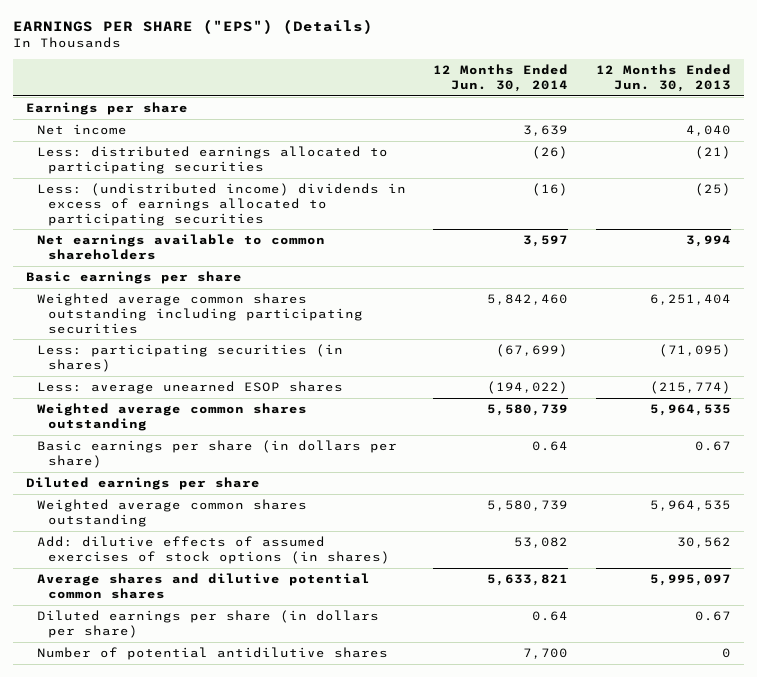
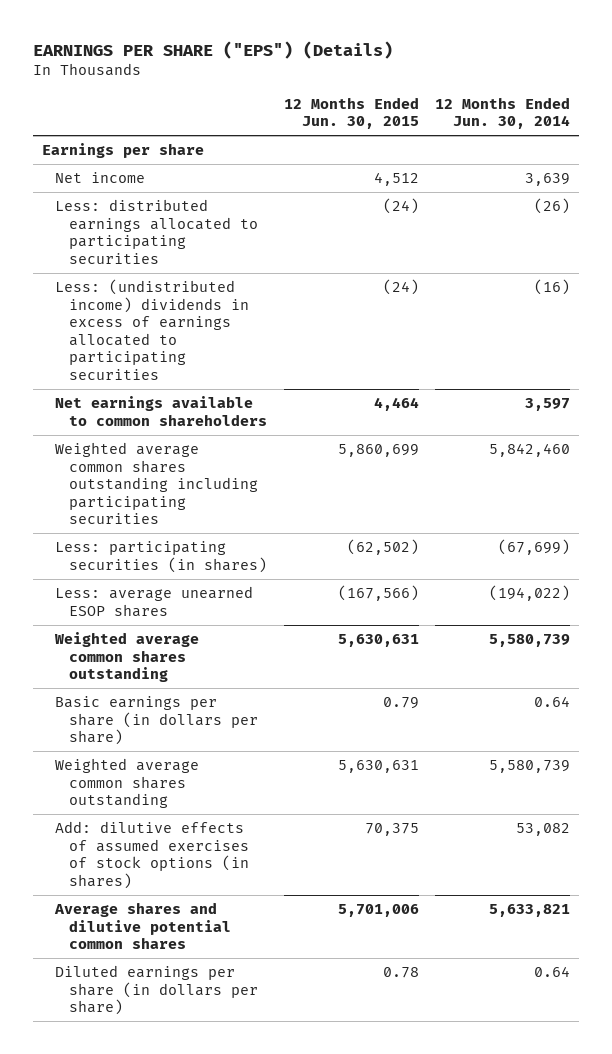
[595,64,731,93] 12 Months Ended Jun. 30, 2013 -> none
none -> [283,96,419,130] 12 Months Ended Jun. 30, 2015
[26,271,243,285] Basic earnings per share -> none
[26,477,261,491] Diluted earnings per share -> none
[37,647,389,661] Number of potential antidilutive shares -> none

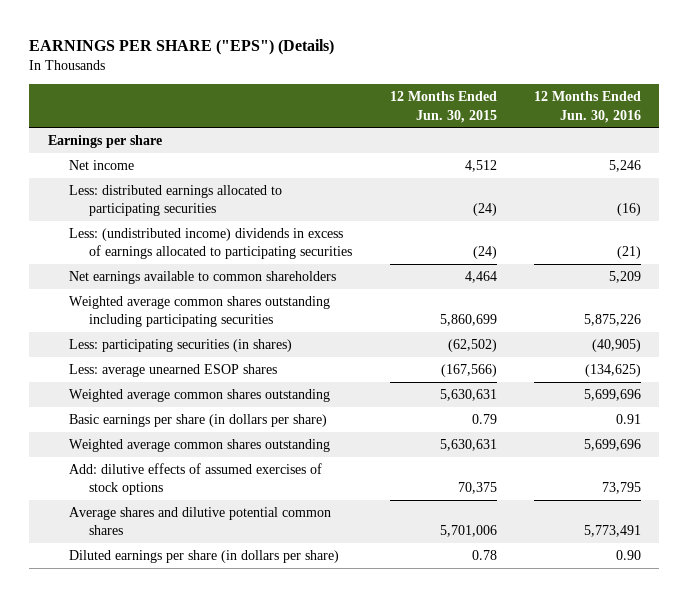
[435,96,571,130] 12 Months Ended Jun. 30, 2014 -> none
none -> [533,91,641,123] 12 Months Ended Jun. 30, 2016
[55,821,250,889] Add: dilutive effects of assumed exercises of stock options (in shares) -> [68,462,322,496] Add: dilutive effects of assumed exercises of stock options

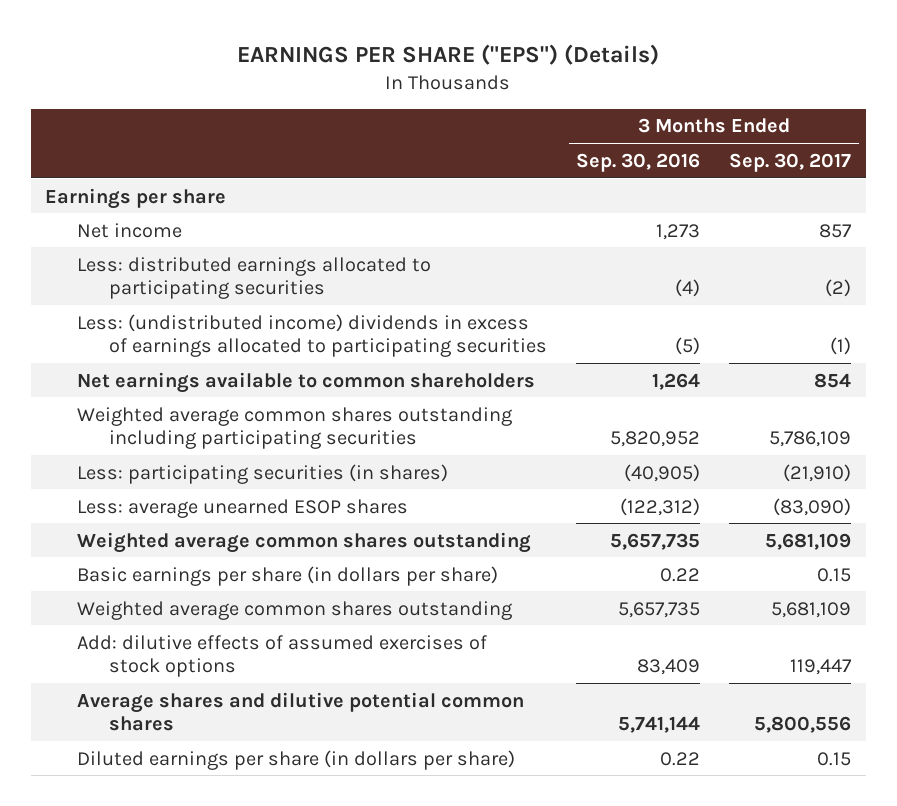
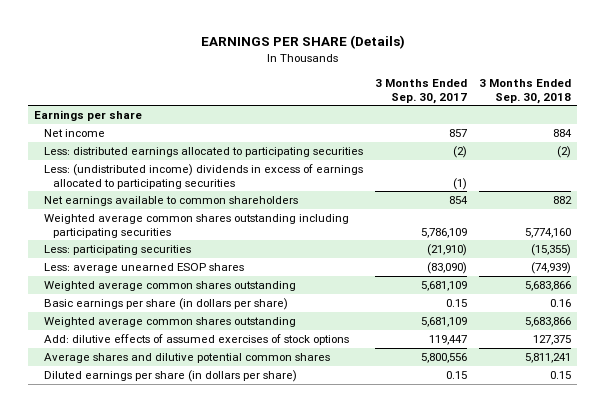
[237,43,660,65] EARNINGS PER SHARE ("EPS") (Details) -> [200,35,405,50] EARNINGS PER SHARE (Details)
[575,152,700,172] Sep. 30, 2016 -> none
none -> [478,78,571,104] 3 Months Ended Sep. 30, 2018
[76,463,448,484] Less: participating securities (in shares) -> [43,244,191,255] Less: participating securities

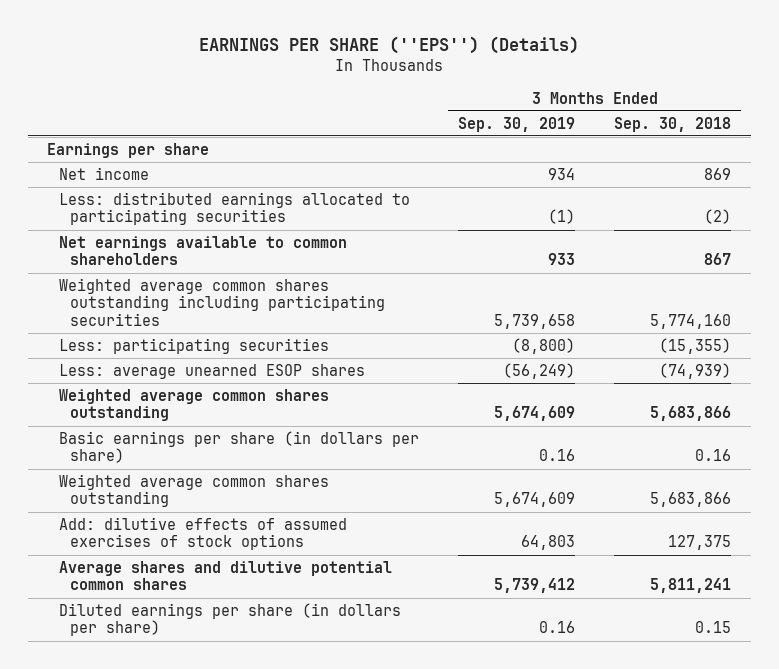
[200,35,405,50] EARNINGS PER SHARE (Details) -> [199,35,580,54] EARNINGS PER SHARE (''EPS'') (Details)
[374,78,467,104] 3 Months Ended Sep. 30, 2017 -> none
none -> [458,116,576,132] Sep. 30, 2019
[552,128,572,137] 884 -> [704,168,732,181] 869
[43,163,363,189] Less: (undistributed income) dividends in excess of earnings allocated to participating securities -> none
[552,195,572,204] 882 -> [704,253,732,266] 867

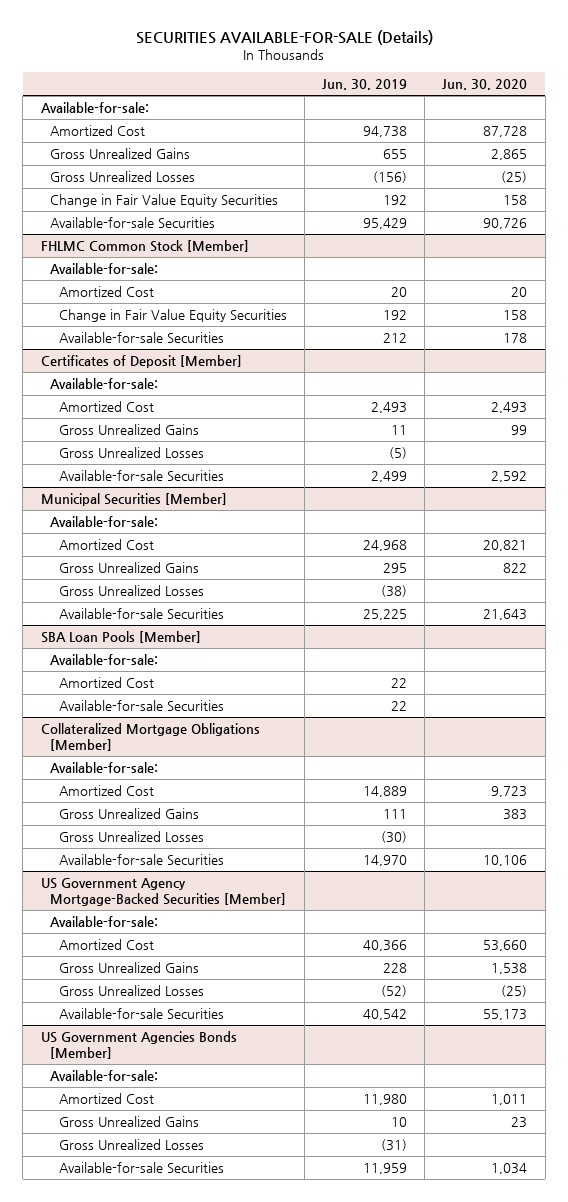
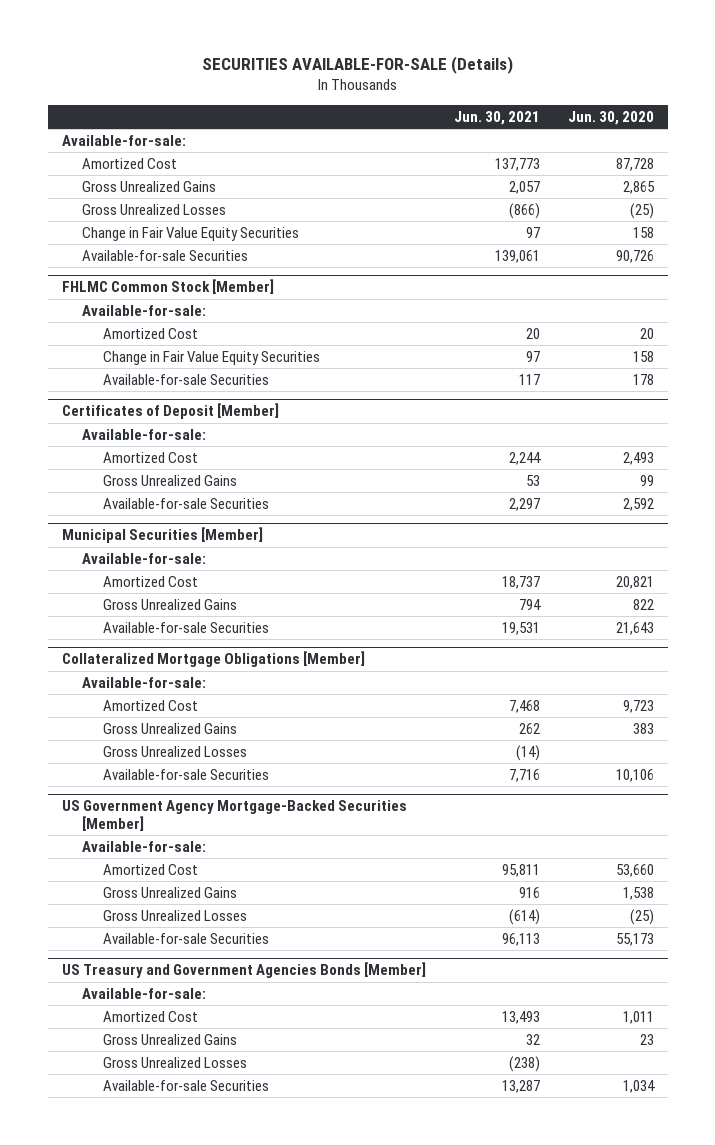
[322,78,408,90] Jun. 30, 2019 -> none
none -> [453,110,540,125] Jun. 30, 2021
[58,447,204,459] Gross Unrealized Losses -> none
[58,585,204,597] Gross Unrealized Losses -> none
[40,631,201,644] SBA Loan Pools [Member] -> none
[49,654,158,666] Available-for-sale: -> none
[58,677,154,689] Amortized Cost -> none
[58,700,224,712] Available-for-sale Securities -> none
[40,1031,237,1059] US Government Agencies Bonds [Member] -> [61,962,426,979] US Treasury and Government Agencies Bonds [Member]

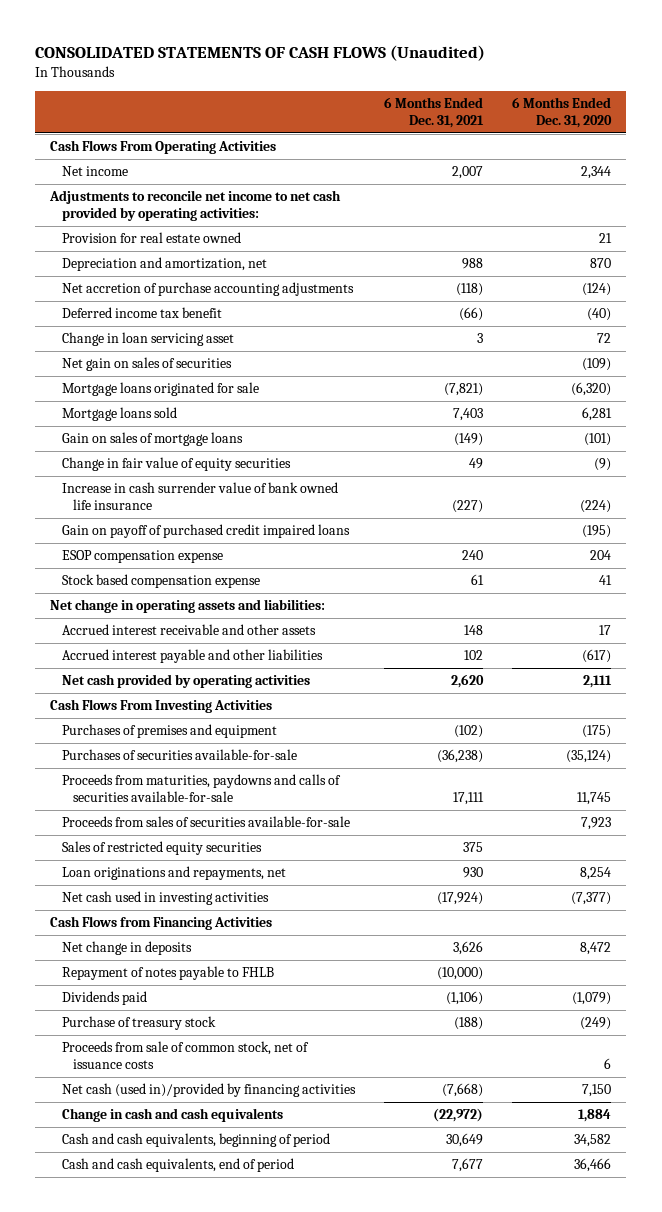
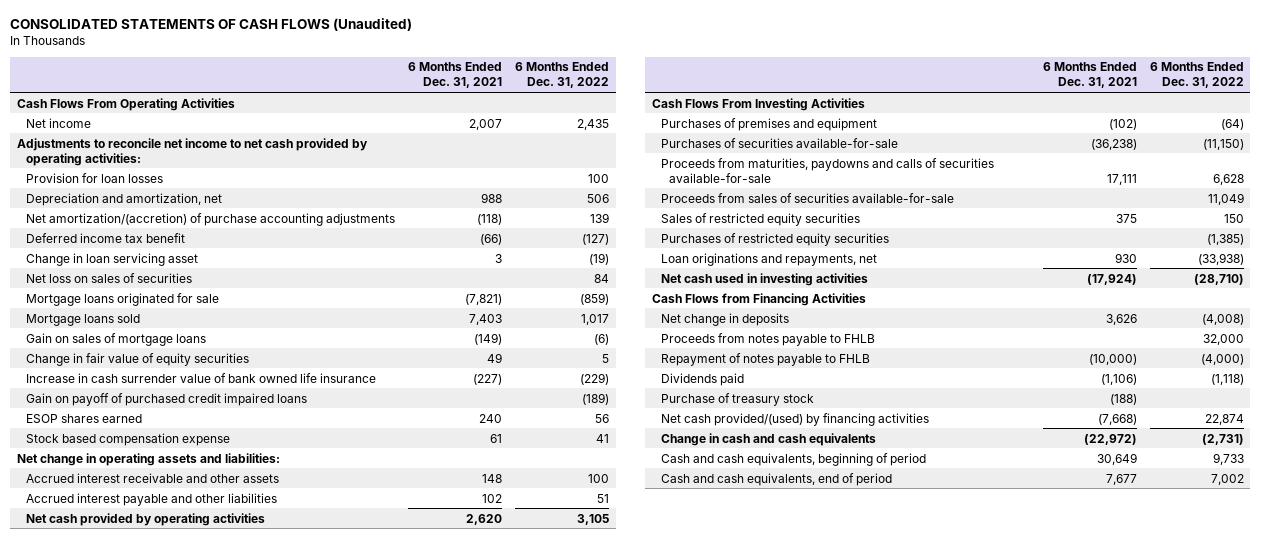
[512,97,613,129] 6 Months Ended Dec. 31, 2020 -> none
none -> [515,62,610,89] 6 Months Ended Dec. 31, 2022
[61,232,241,244] Provision for real estate owned -> none
none -> [25,172,163,183] Provision for loan losses
[61,282,354,297] Net accretion of purchase accounting adjustments -> [25,212,395,226] Net amortization/(accretion) of purchase accounting adjustments
[61,357,232,372] Net gain on sales of securities -> [25,272,192,283] Net loss on sales of securities
[61,550,223,564] ESOP compensation expense -> [25,413,142,423] ESOP shares earned
none -> [660,232,889,246] Purchases of restricted equity securities
none -> [660,332,875,346] Proceeds from notes payable to FHLB
[61,1041,309,1070] Proceeds from sale of common stock, net of issuance costs -> none
[61,1083,356,1098] Net cash (used in)/provided by financing activities -> [660,412,929,426] Net cash provided/(used) by financing activities

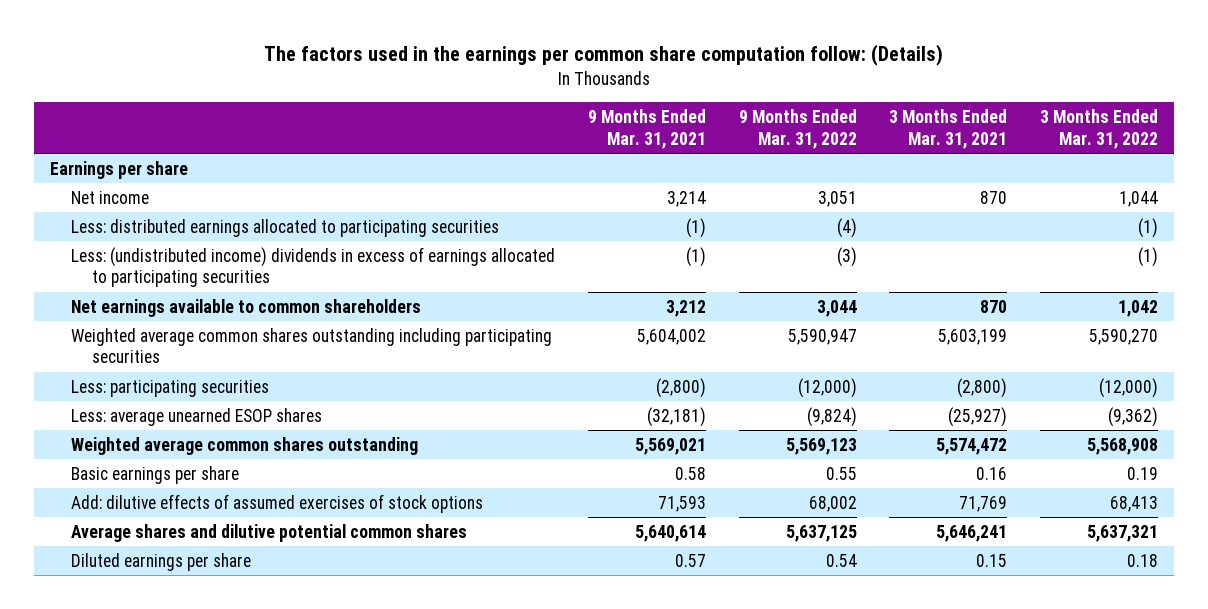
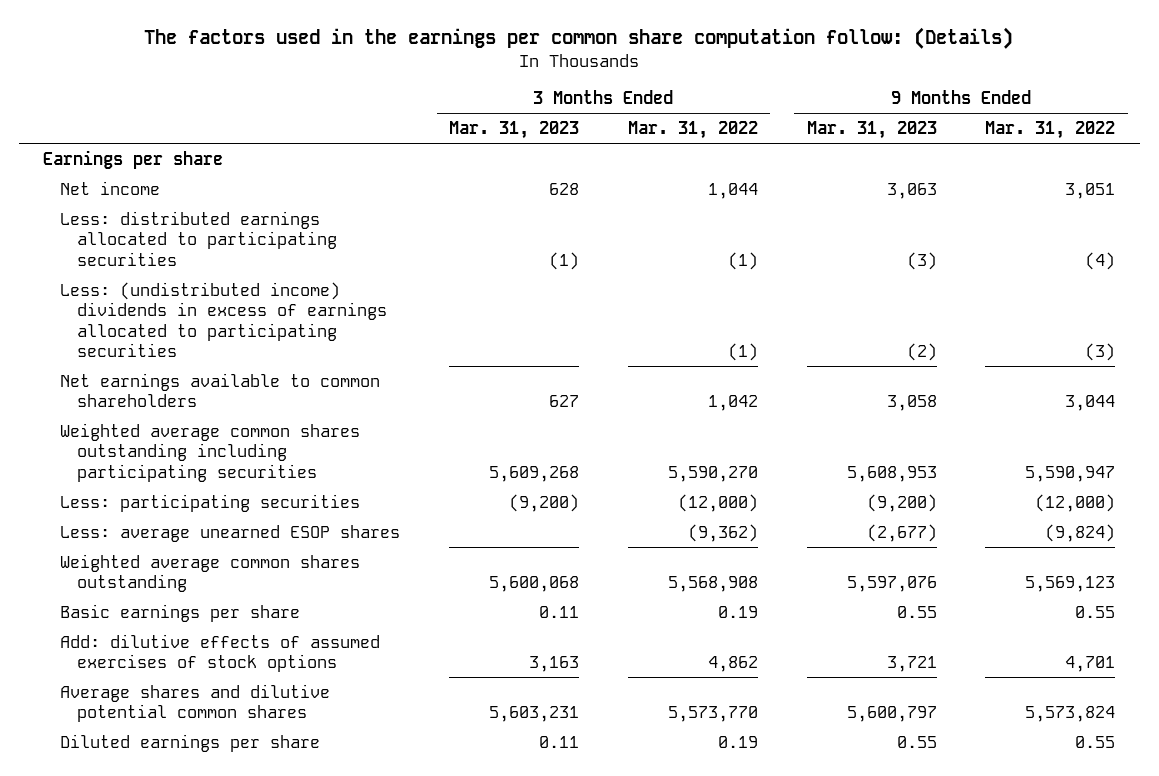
[587,109,706,149] 9 Months Ended Mar. 31, 2021 -> none
[889,109,1008,149] 3 Months Ended Mar. 31, 2021 -> none
none -> [448,120,579,139] Mar. 31, 2023
none -> [806,120,937,139] Mar. 31, 2023
[808,495,857,512] 68,002 -> [1065,656,1116,673] 4,701
[1109,495,1158,512] 68,413 -> [707,656,758,673] 4,862
[785,524,857,542] 5,637,125 -> [1025,706,1116,723] 5,573,824
[1086,524,1158,542] 5,637,321 -> [667,706,758,723] 5,573,770
[825,553,857,567] 0.54 -> [1075,735,1116,748] 0.55
[1126,553,1158,567] 0.18 -> [717,735,758,748] 0.19

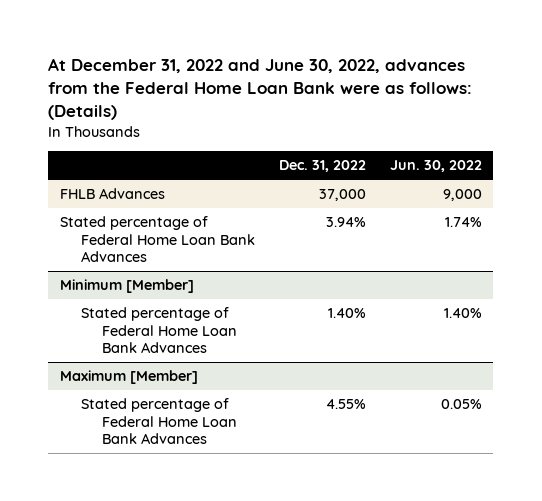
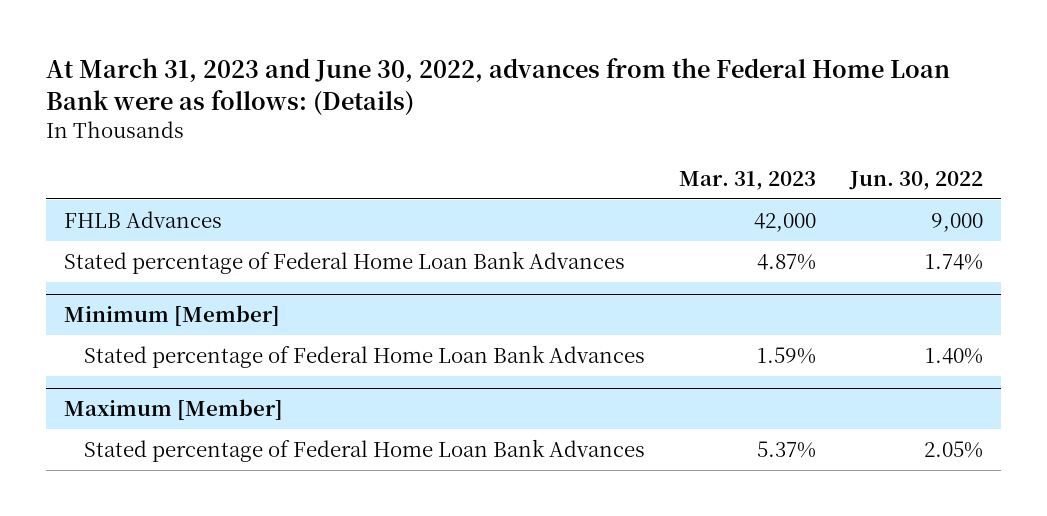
[48,57,473,120] At December 31, 2022 and June 30, 2022, advances from the Federal Home Loan Bank were as follows: (Details) -> [46,58,951,115] At March 31, 2023 and June 30, 2022, advances from the Federal Home Loan Bank were as follows: (Details)
[278,160,366,173] Dec. 31, 2022 -> none
none -> [679,170,817,190] Mar. 31, 2023
[440,399,482,410] 0.05% -> [924,440,984,458] 2.05%

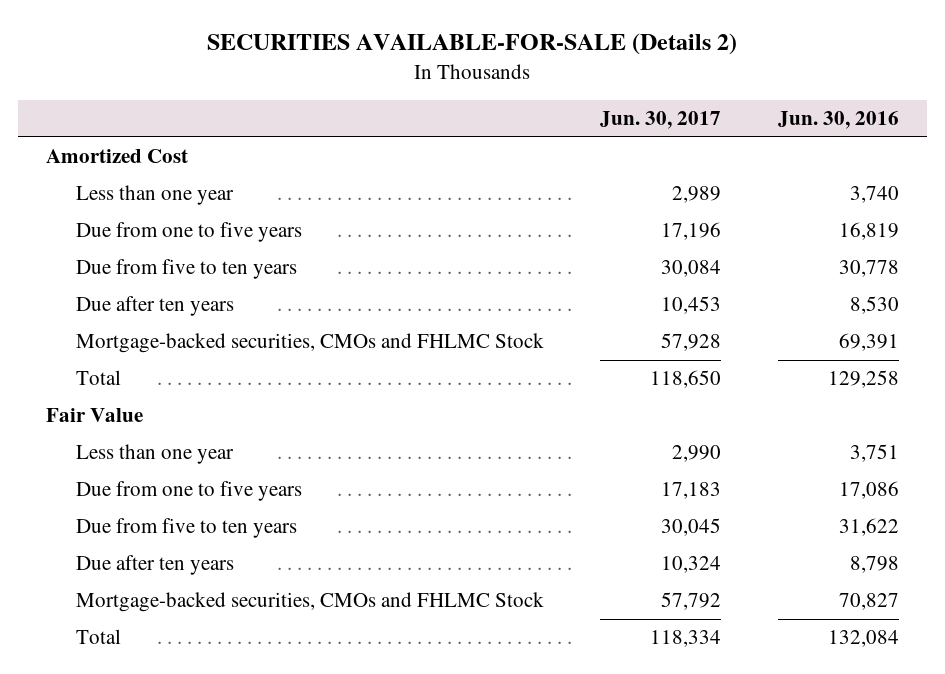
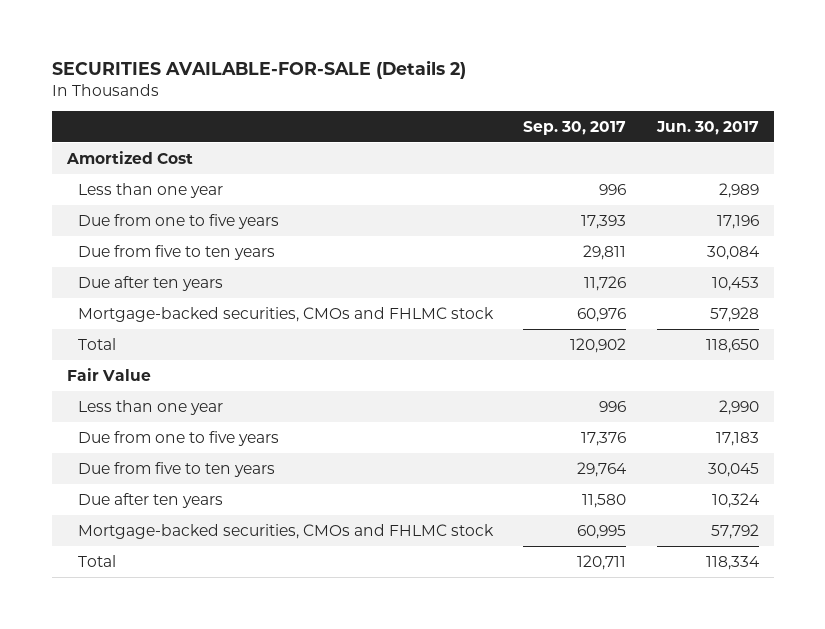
[777,111,899,130] Jun. 30, 2016 -> none
none -> [523,120,627,135] Sep. 30, 2017
[75,333,544,354] Mortgage-backed securities, CMOs and FHLMC Stock -> [78,306,495,322] Mortgage-backed securities, CMOs and FHLMC stock
[75,592,544,613] Mortgage-backed securities, CMOs and FHLMC Stock -> [78,523,495,539] Mortgage-backed securities, CMOs and FHLMC stock

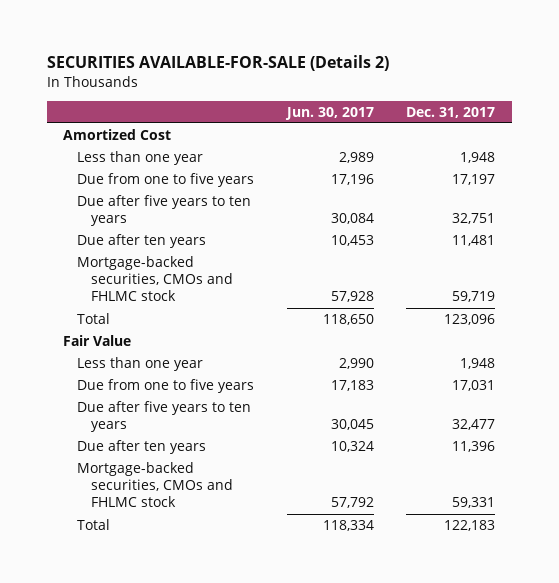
[523,120,627,135] Sep. 30, 2017 -> none
none -> [406,106,496,118] Dec. 31, 2017
[78,244,276,260] Due from five to ten years -> [76,194,251,227] Due after five years to ten years
[78,461,276,477] Due from five to ten years -> [76,400,251,433] Due after five years to ten years

